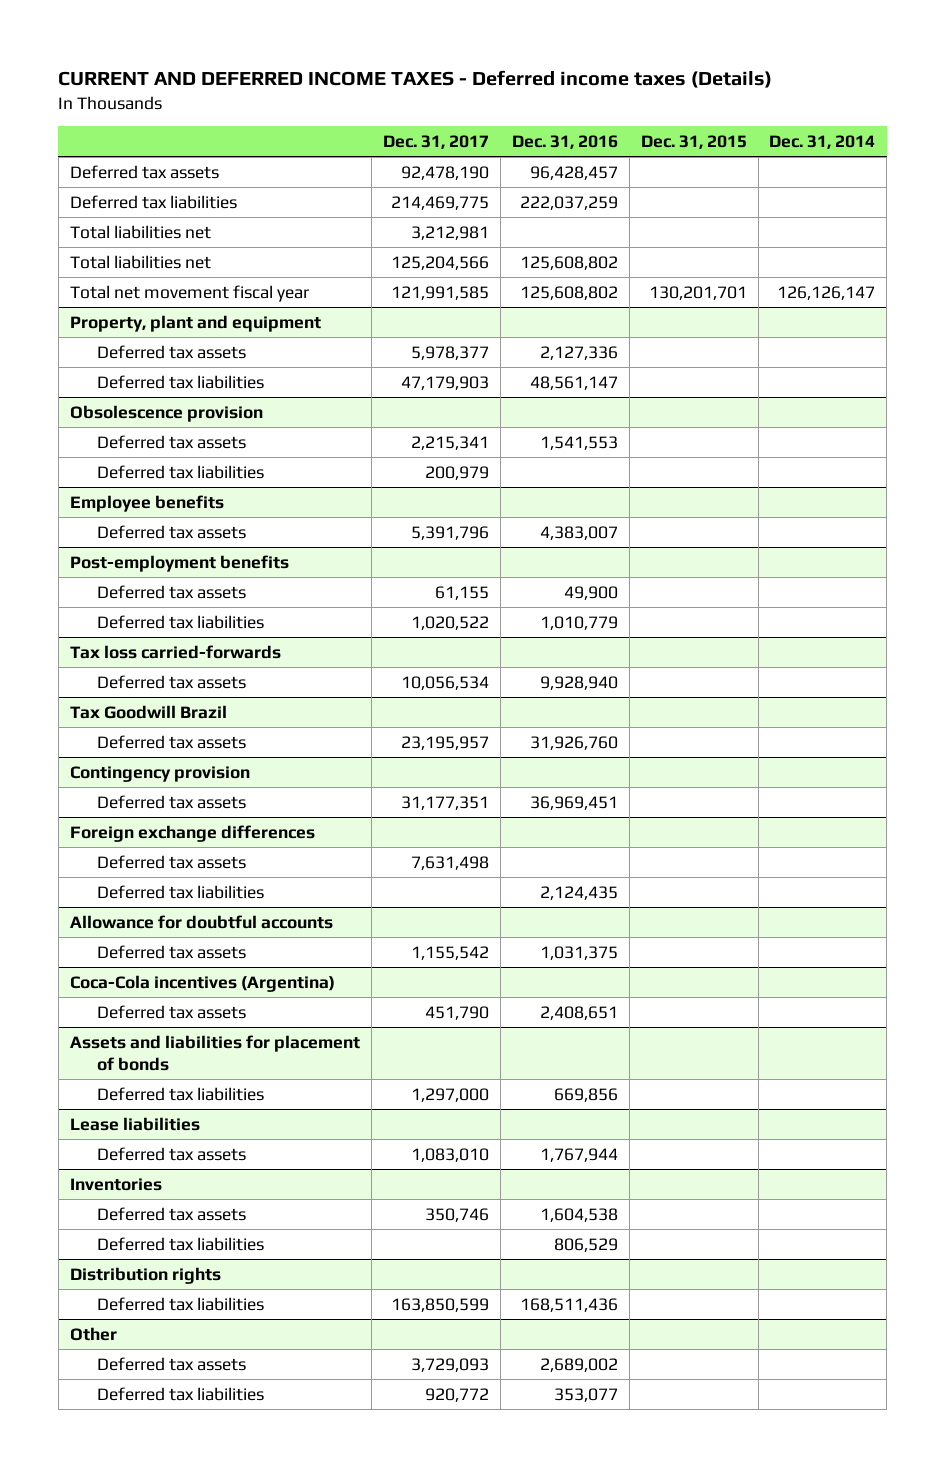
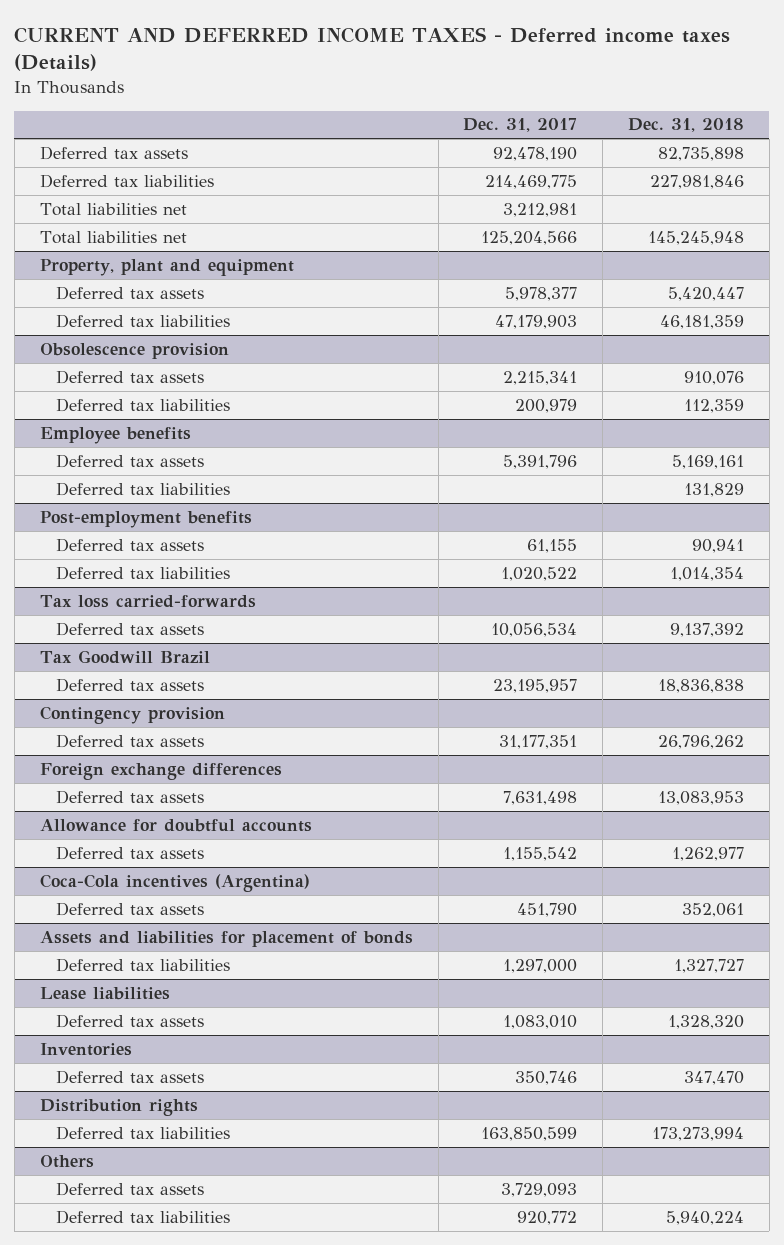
[511,134,618,149] Dec. 31, 2016 -> none
[640,134,747,149] Dec. 31, 2015 -> none
[769,134,876,149] Dec. 31, 2014 -> none
none -> [628,118,745,133] Dec. 31, 2018
[69,284,309,302] Total net movement fiscal year -> none
none -> [56,481,231,496] Deferred tax liabilities
[96,884,264,899] Deferred tax liabilities -> none
[96,1236,264,1251] Deferred tax liabilities -> none
[69,1326,117,1341] Other -> [39,1154,94,1168] Others

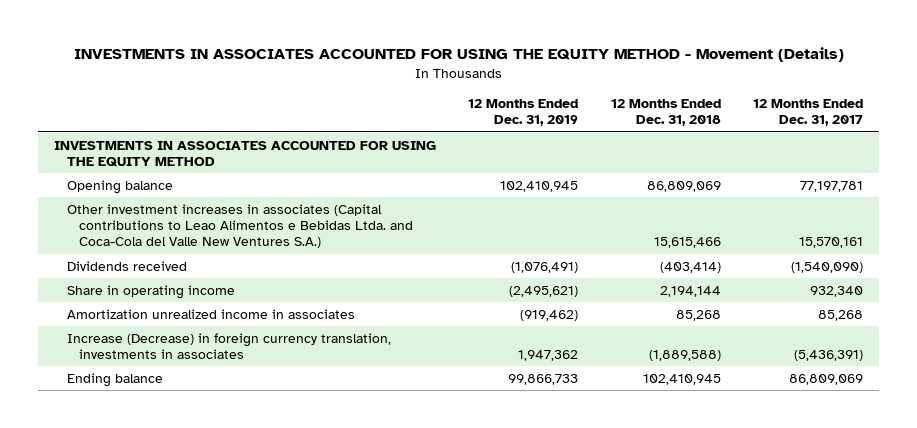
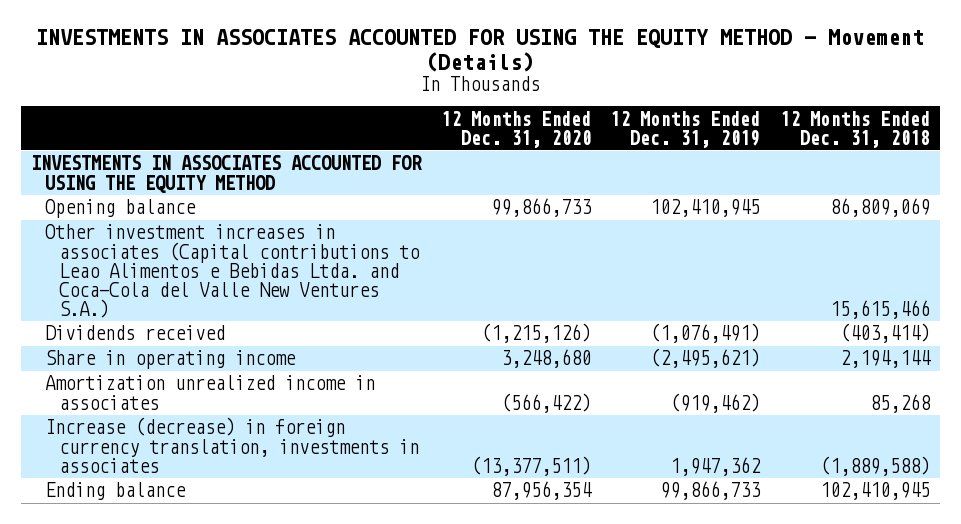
[752,99,863,127] 12 Months Ended Dec. 31, 2017 -> none
none -> [440,110,591,148] 12 Months Ended Dec. 31, 2020
[66,332,391,359] Increase (Decrease) in foreign currency translation, investments in associates -> [44,417,419,473] Increase (decrease) in foreign currency translation, investments in associates

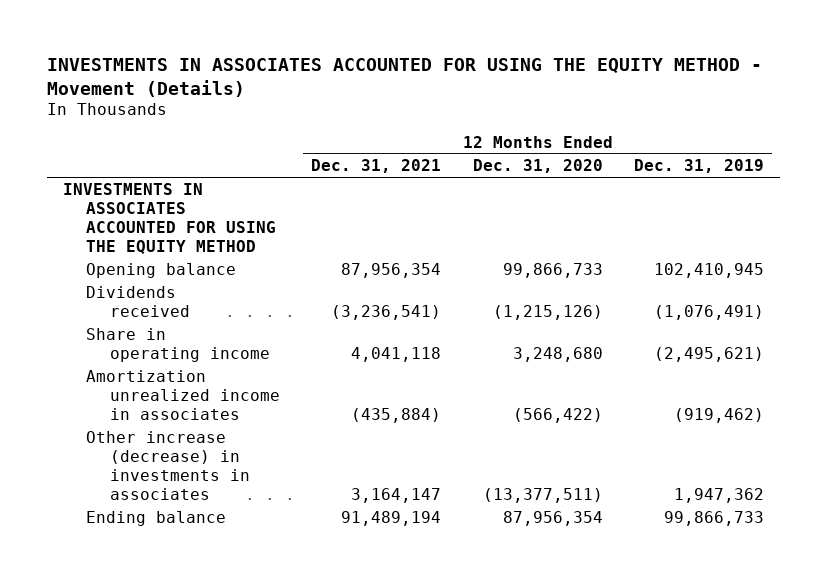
[779,110,930,148] 12 Months Ended Dec. 31, 2018 -> none
none -> [311,159,442,174] Dec. 31, 2021
[44,224,420,318] Other investment increases in associates (Capital contributions to Leao Alimentos e Bebidas Ltda. and Coca-Cola del Valle New Ventures S.A.) -> none
[44,417,419,473] Increase (decrease) in foreign currency translation, investments in associates -> [86,431,250,500] Other increase (decrease) in investments in associates

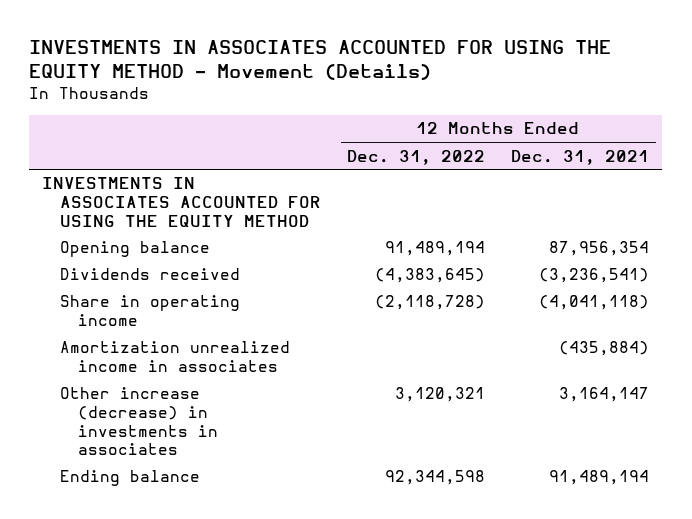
[472,159,603,174] Dec. 31, 2020 -> none
[634,159,765,174] Dec. 31, 2019 -> none
none -> [347,149,486,165] Dec. 31, 2022
[351,347,442,363] 4,041,118 -> [539,295,650,311] (4,041,118)

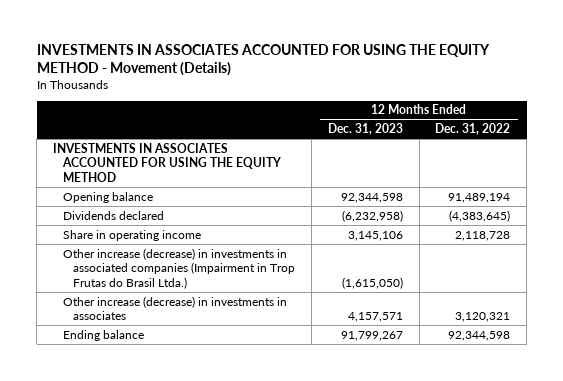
[511,149,650,165] Dec. 31, 2021 -> none
none -> [327,123,403,136] Dec. 31, 2023
[60,341,291,373] Amortization unrealized income in associates -> none
[60,268,241,281] Dividends received -> [63,210,165,220] Dividends declared
[375,295,486,311] (2,118,728) -> [455,230,511,241] 2,118,728
none -> [63,247,296,289] Other increase (decrease) in investments in associated companies (Impairment in Trop Frutas do Brasil Ltda.)

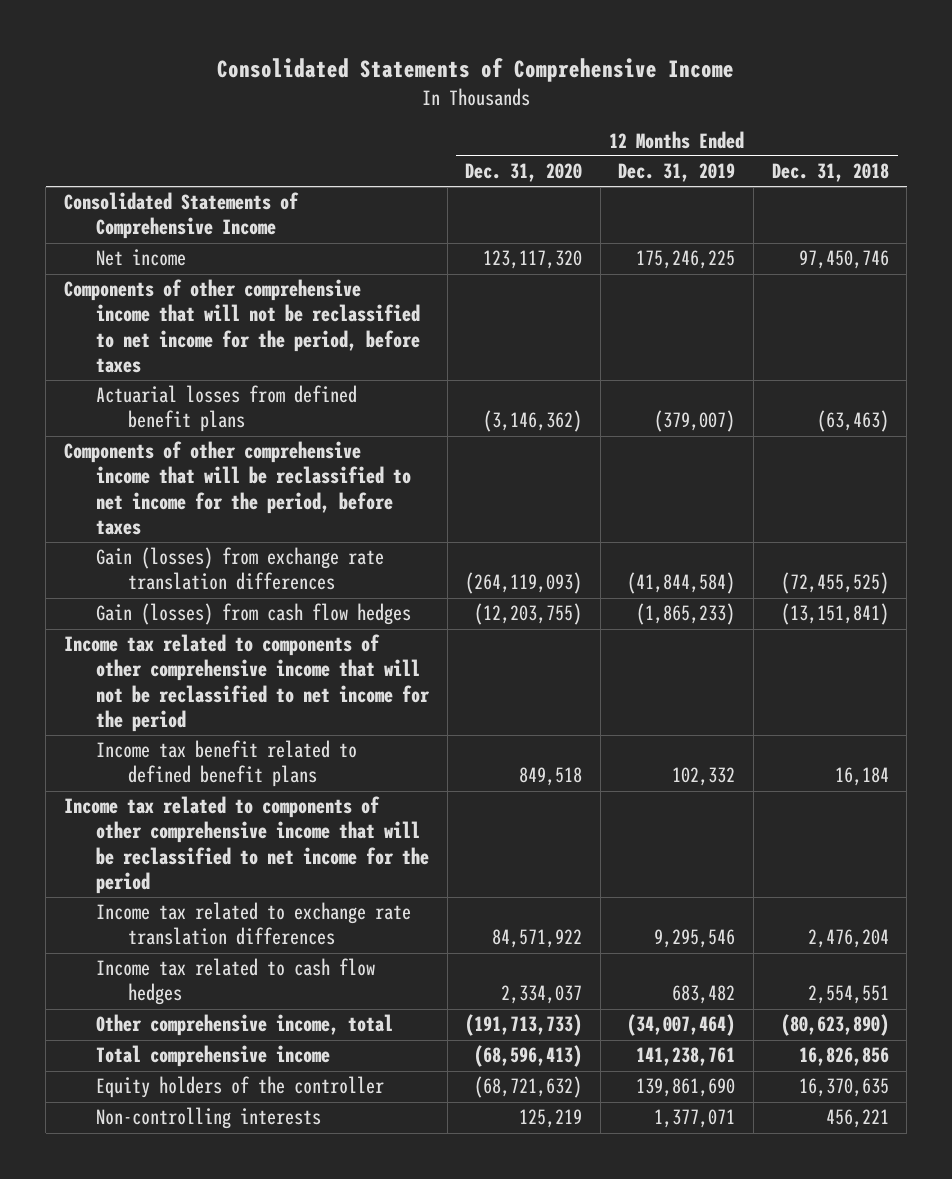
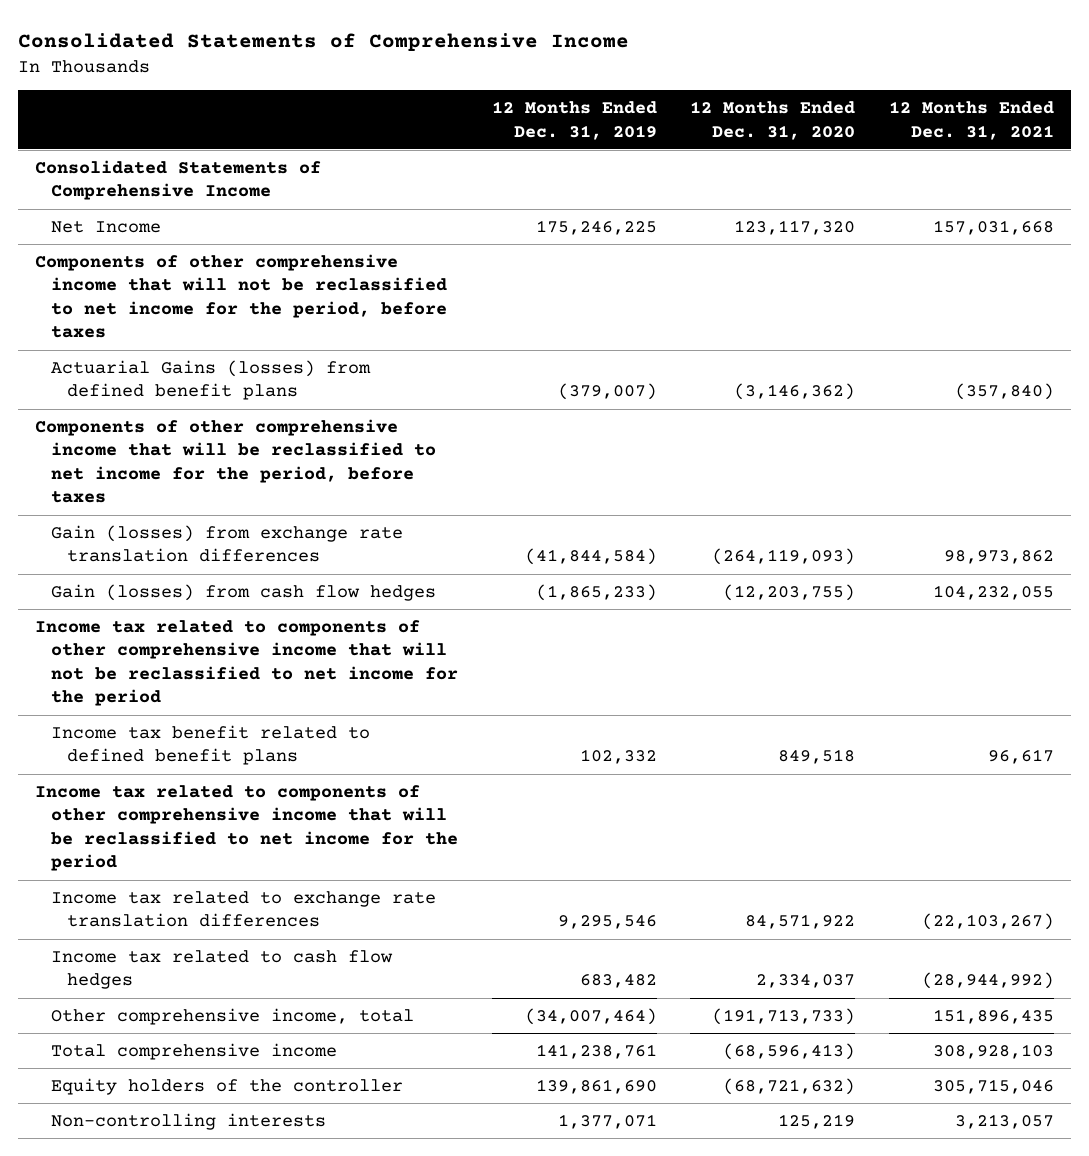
[771,163,889,183] Dec. 31, 2018 -> none
none -> [888,101,1054,140] 12 Months Ended Dec. 31, 2021
[95,249,186,267] Net income -> [50,220,161,233] Net Income
[95,385,357,433] Actuarial losses from defined benefit plans -> [50,359,371,401] Actuarial Gains (losses) from defined benefit plans

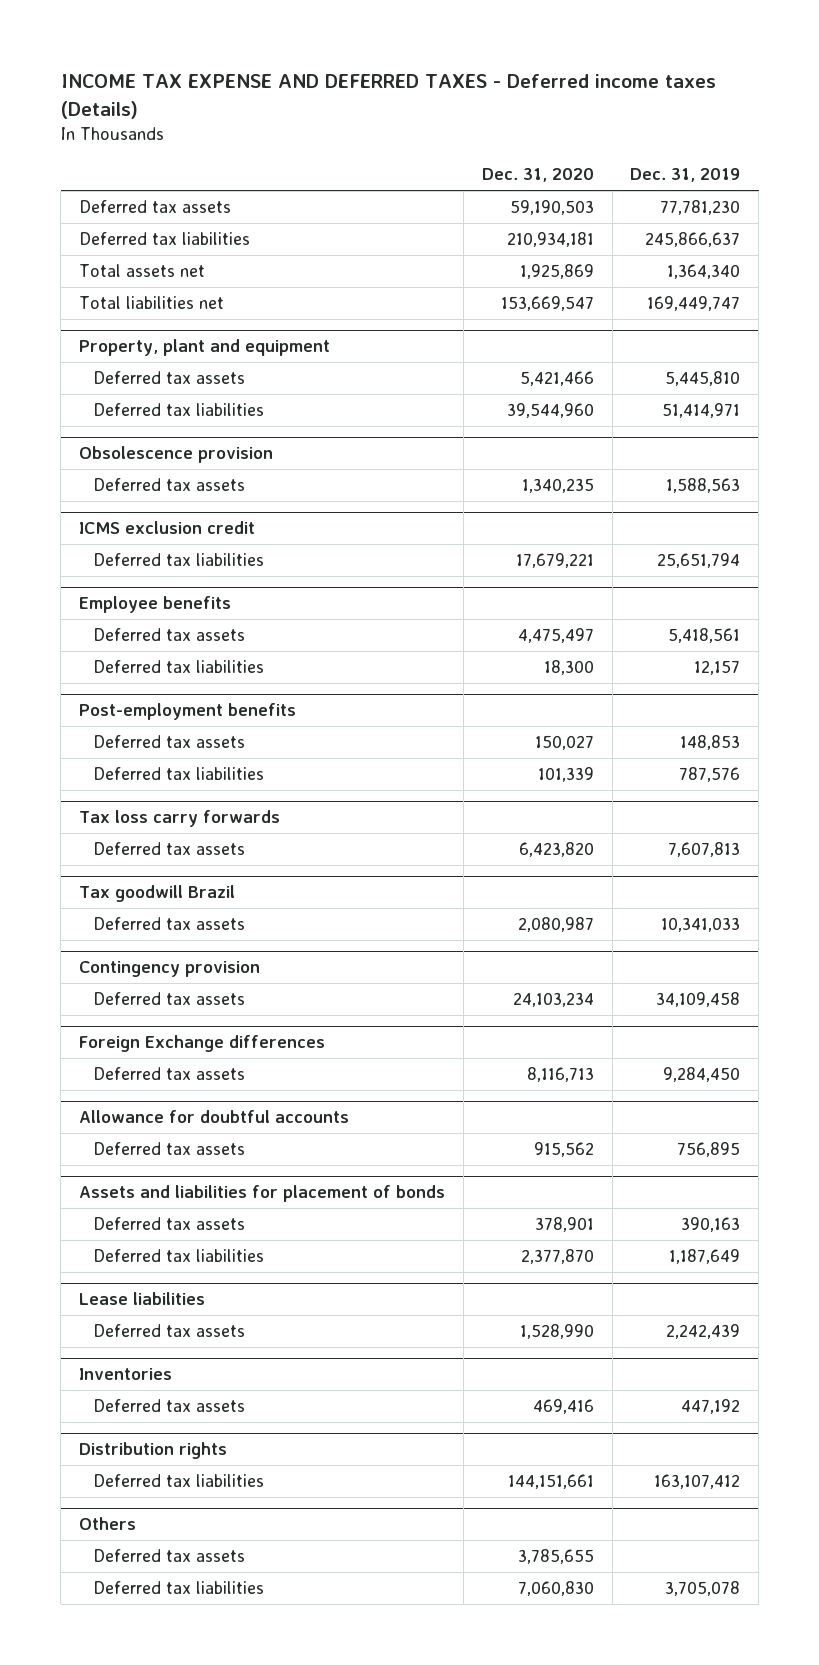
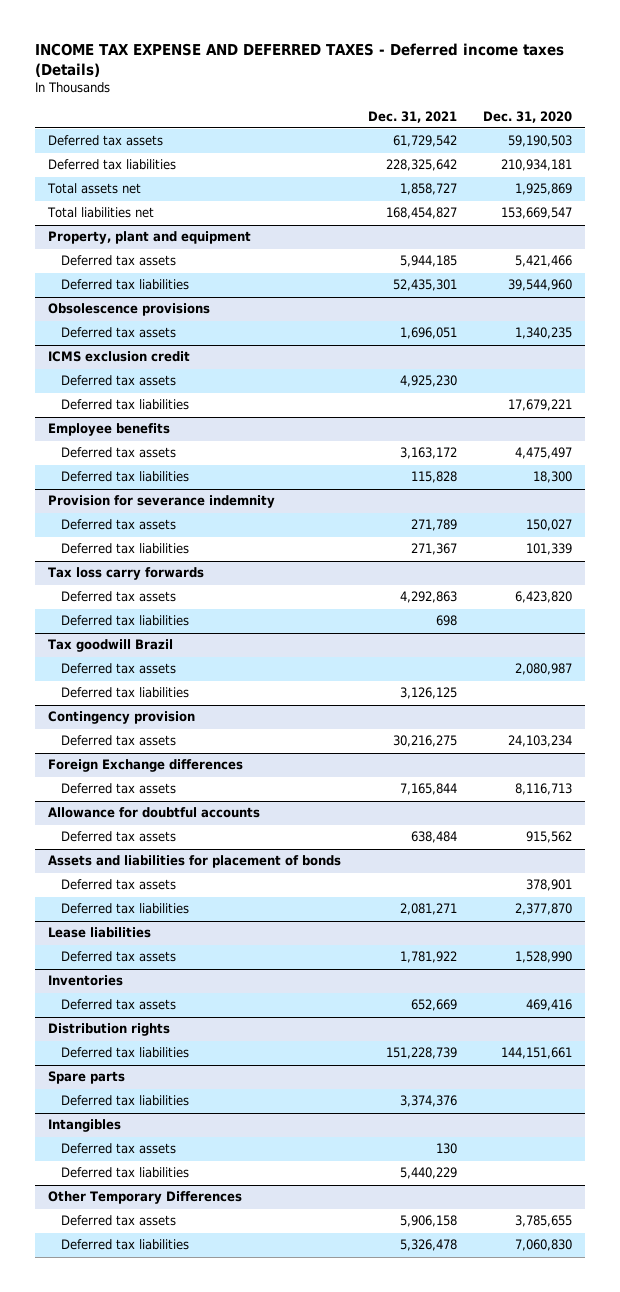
[630,168,741,183] Dec. 31, 2019 -> none
none -> [367,110,457,123] Dec. 31, 2021
[79,446,274,464] Obsolescence provision -> [48,303,211,317] Obsolescence provisions
none -> [60,375,176,387] Deferred tax assets
[79,703,297,721] Post-employment benefits -> none
none -> [48,495,276,509] Provision for severance indemnity
none -> [60,615,189,627] Deferred tax liabilities
none -> [60,687,189,699] Deferred tax liabilities
none -> [48,1071,126,1085] Spare parts
none -> [60,1095,189,1107] Deferred tax liabilities
none -> [48,1119,122,1133] Intangibles
none -> [60,1143,176,1155] Deferred tax assets
none -> [60,1167,189,1179] Deferred tax liabilities
[79,1517,137,1531] Others -> [48,1191,243,1205] Other Temporary Differences

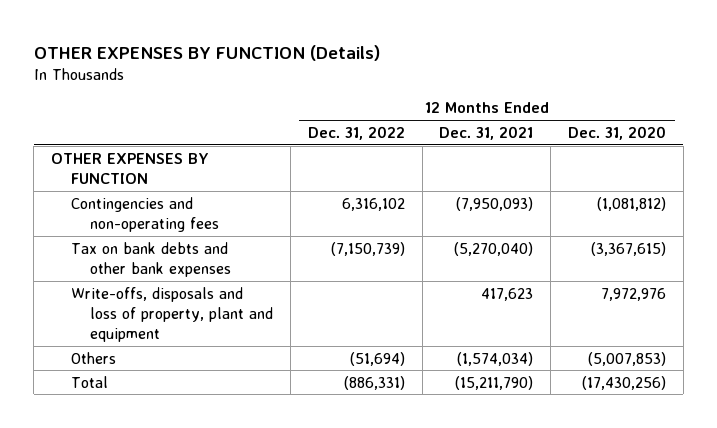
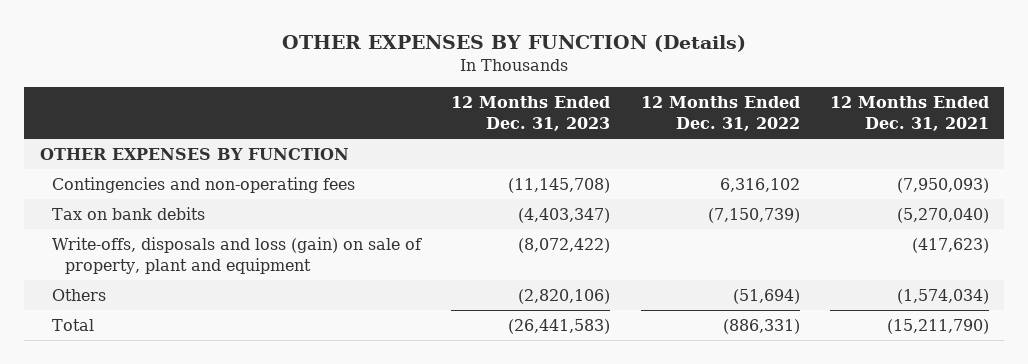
[567,125,666,140] Dec. 31, 2020 -> none
none -> [451,96,611,131] 12 Months Ended Dec. 31, 2023
[70,241,232,277] Tax on bank debts and other bank expenses -> [52,206,206,220] Tax on bank debits
[70,286,274,342] Write-offs, disposals and loss of property, plant and equipment -> [52,236,423,274] Write-offs, disposals and loss (gain) on sale of property, plant and equipment
[481,287,534,301] 417,623 -> [911,237,989,253] (417,623)

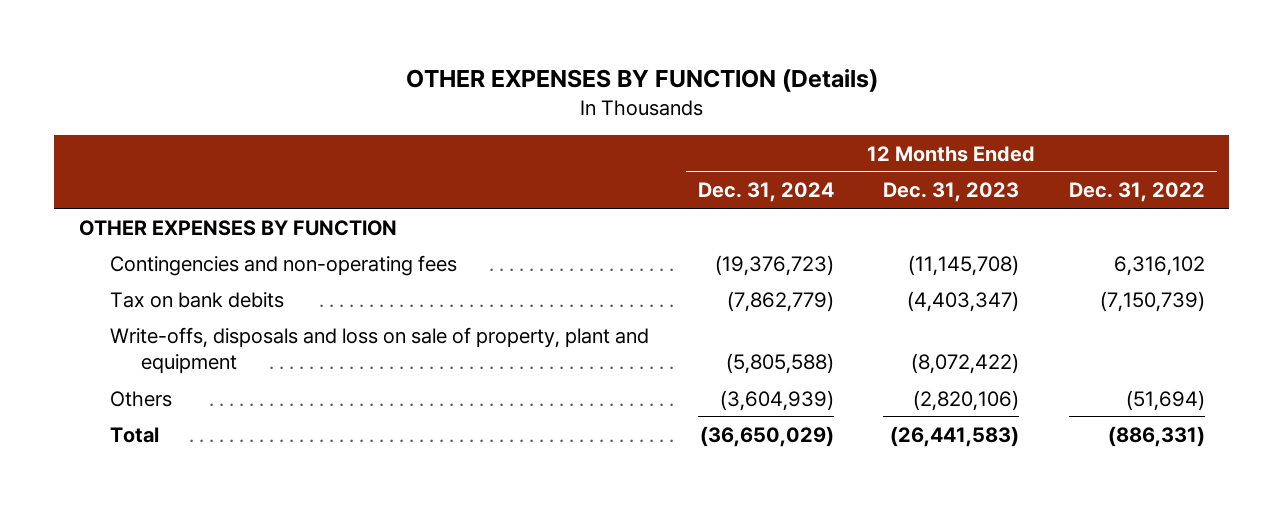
[829,96,989,131] 12 Months Ended Dec. 31, 2021 -> none
none -> [698,182,835,203] Dec. 31, 2024
[52,236,423,274] Write-offs, disposals and loss (gain) on sale of property, plant and equipment -> [110,326,650,374] Write-offs, disposals and loss on sale of property, plant and equipment

